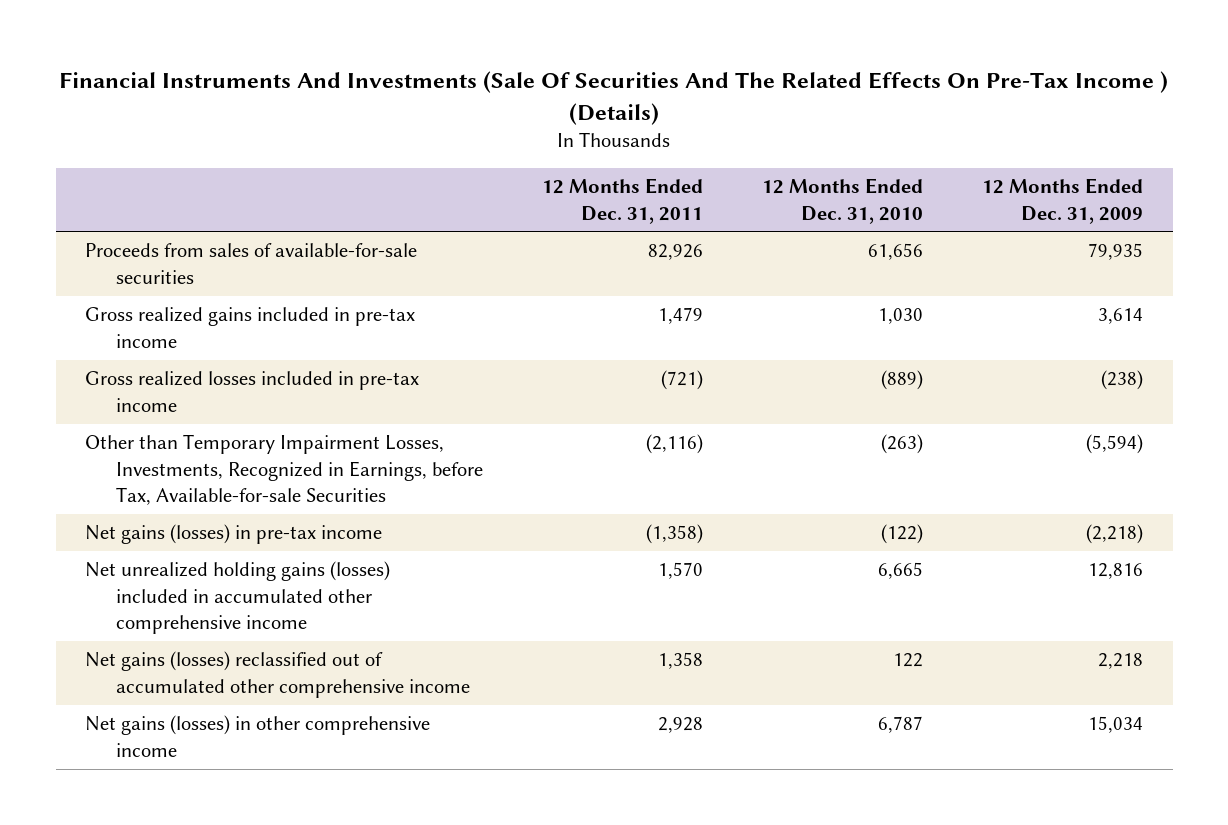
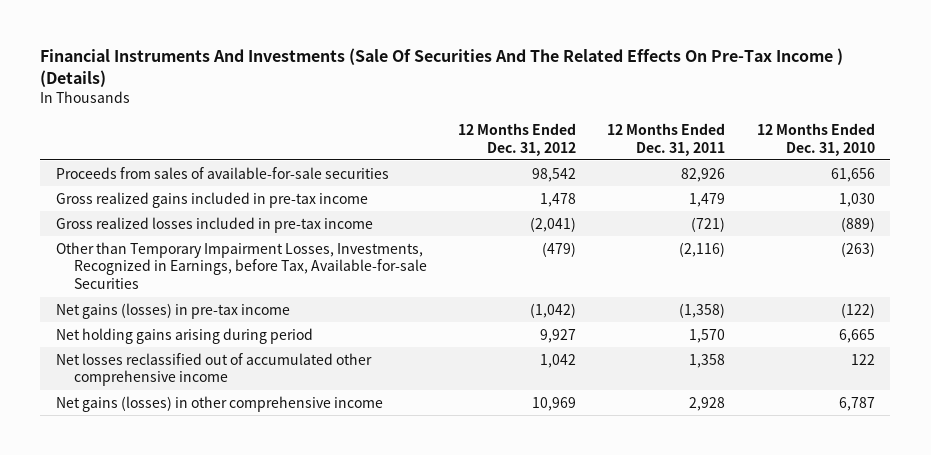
[982,178,1144,224] 12 Months Ended Dec. 31, 2009 -> none
none -> [458,122,577,156] 12 Months Ended Dec. 31, 2012
[85,561,391,634] Net unrealized holding gains (losses) included in accumulated other comprehensive income -> [55,327,313,344] Net holding gains arising during period
[85,651,471,698] Net gains (losses) reclassified out of accumulated other comprehensive income -> [55,352,372,387] Net losses reclassified out of accumulated other comprehensive income

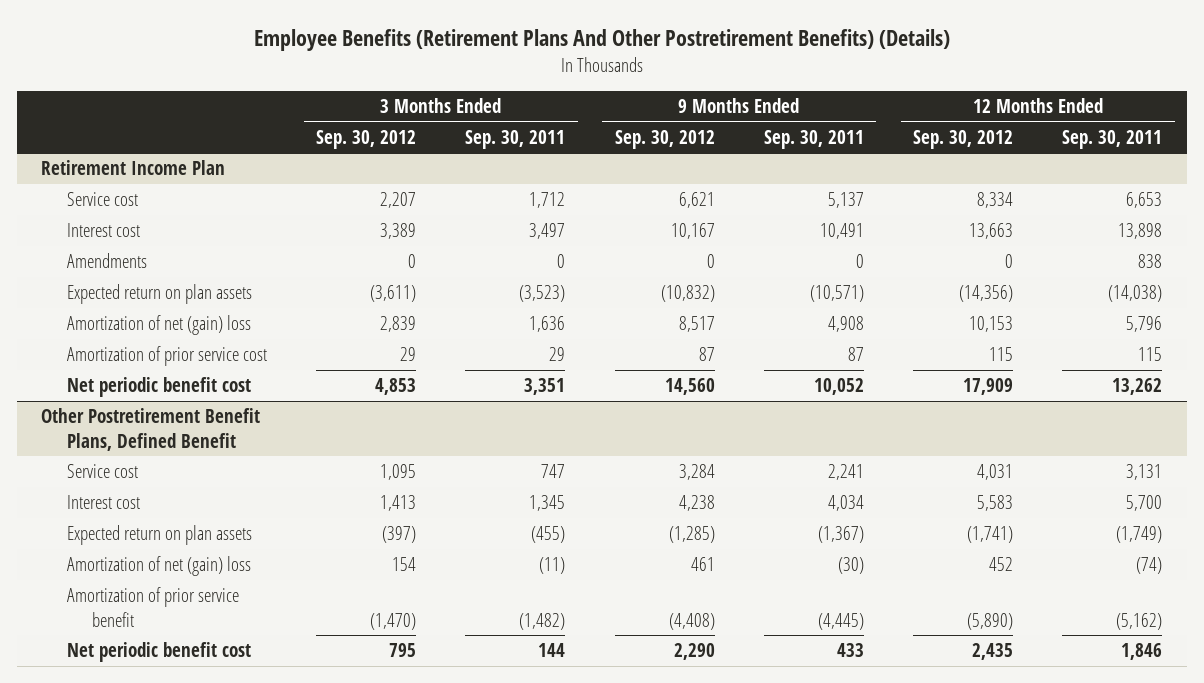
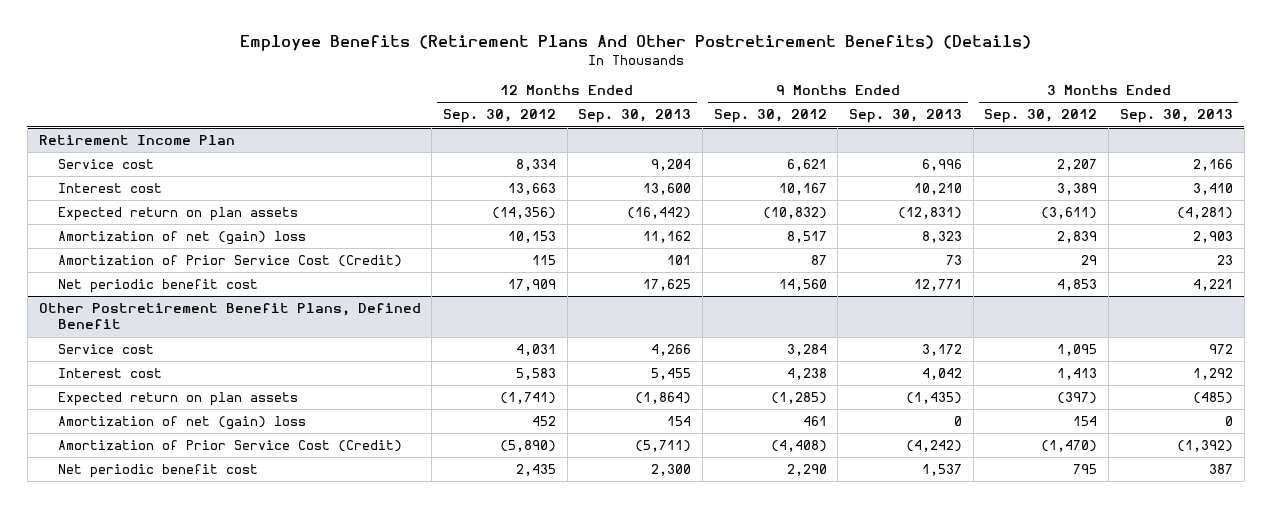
[465,129,566,149] Sep. 30, 2011 -> none
[763,129,864,149] Sep. 30, 2011 -> none
[1062,129,1163,149] Sep. 30, 2011 -> none
none -> [578,109,692,124] Sep. 30, 2013
none -> [849,109,963,124] Sep. 30, 2013
none -> [1119,109,1233,124] Sep. 30, 2013
[66,253,147,269] Amendments -> none
[66,346,267,367] Amortization of prior service cost -> [58,255,403,268] Amortization of Prior Service Cost (Credit)
[66,587,239,627] Amortization of prior service benefit -> [58,440,403,453] Amortization of Prior Service Cost (Credit)

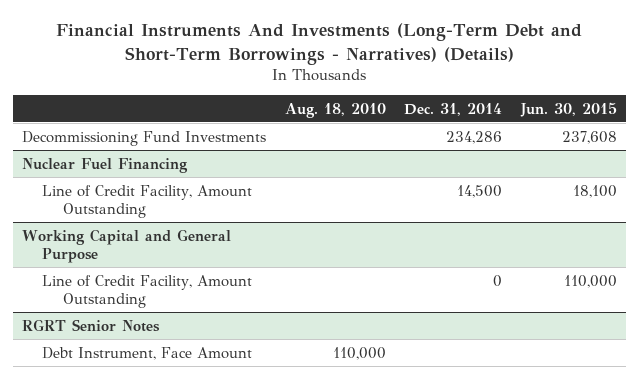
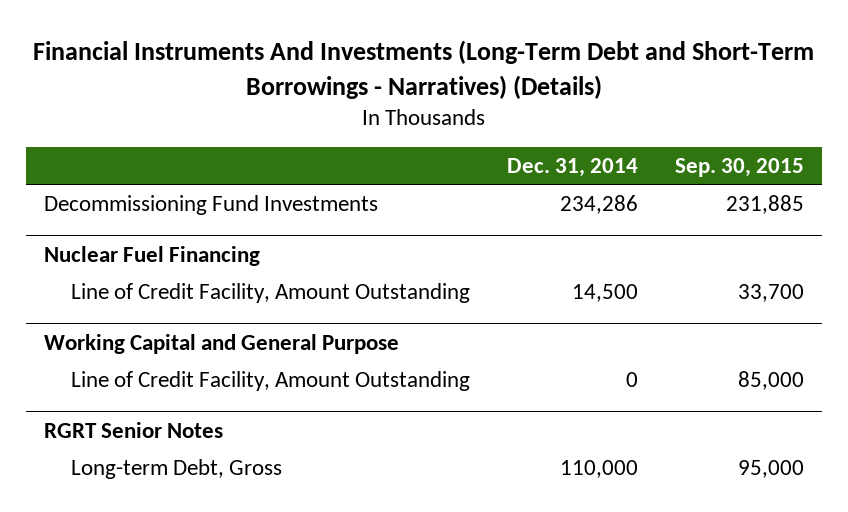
[284,102,386,118] Aug. 18, 2010 -> none
[519,101,617,117] Jun. 30, 2015 -> none
none -> [674,158,804,178] Sep. 30, 2015
[42,346,253,360] Debt Instrument, Face Amount -> none
none -> [71,458,283,479] Long-term Debt, Gross

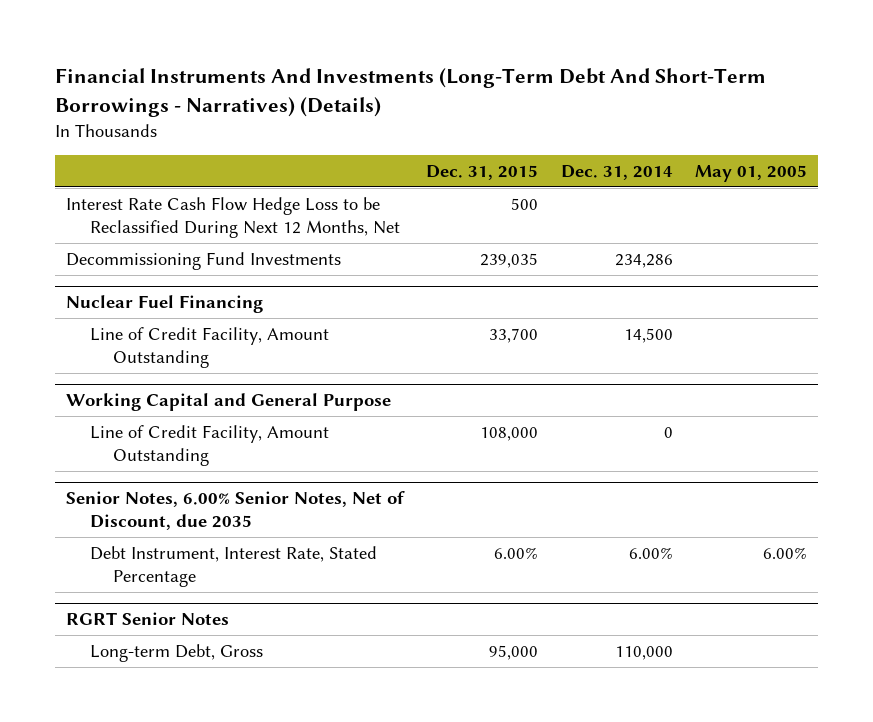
[32,40,814,99] Financial Instruments And Investments (Long-Term Debt and Short-Term Borrowings - Narratives) (Details) -> [54,68,766,117] Financial Instruments And Investments (Long-Term Debt And Short-Term Borrowings - Narratives) (Details)
[674,158,804,178] Sep. 30, 2015 -> none
none -> [426,165,539,181] Dec. 31, 2015
none -> [694,165,807,183] May 01, 2005
none -> [65,196,400,238] Interest Rate Cash Flow Hedge Loss to be Reclassified During Next 12 Months, Net
none -> [65,491,405,531] Senior Notes, 6.00% Senior Notes, Net of Discount, due 2035
none -> [89,545,377,587] Debt Instrument, Interest Rate, Stated Percentage

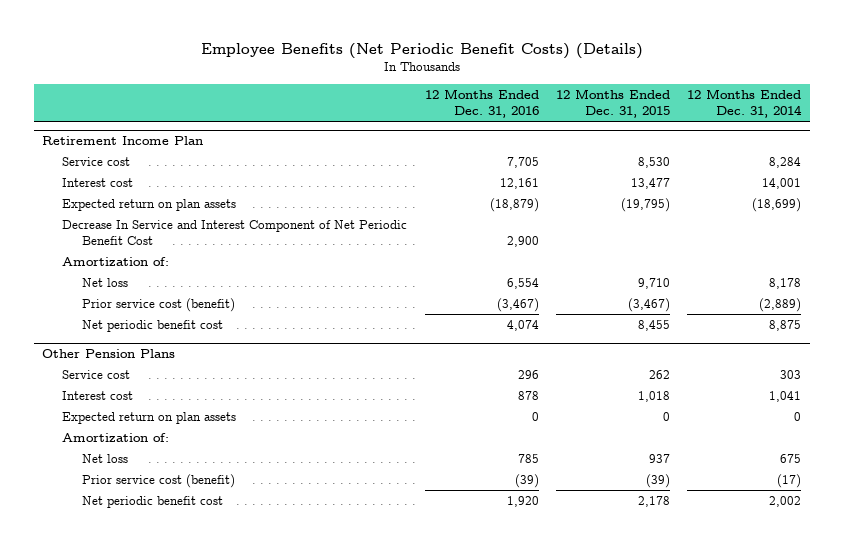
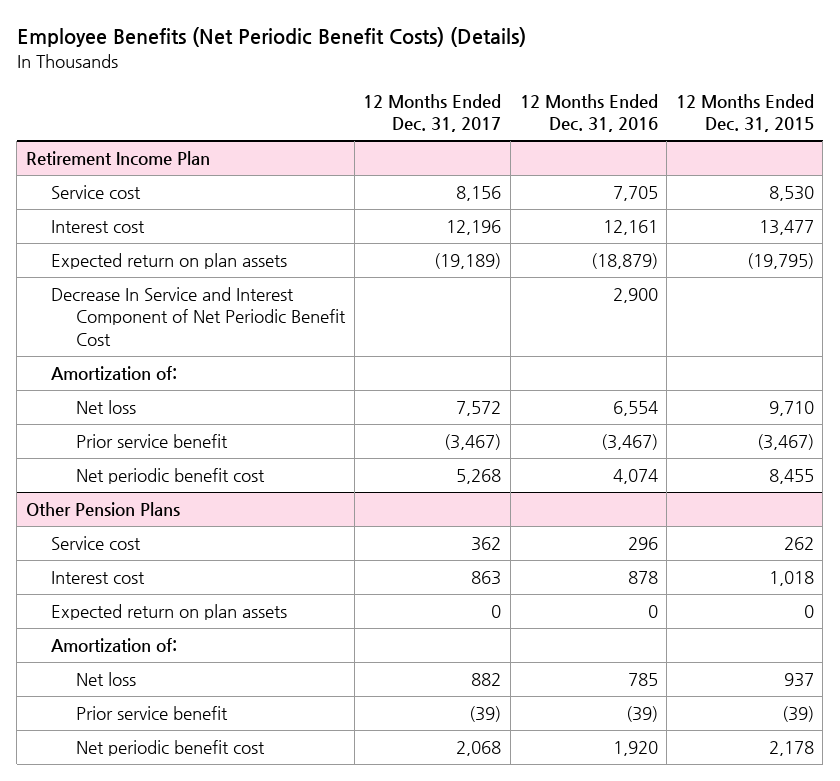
[687,88,803,118] 12 Months Ended Dec. 31, 2014 -> none
none -> [363,93,502,133] 12 Months Ended Dec. 31, 2017
[82,298,236,313] Prior service cost (benefit) -> [76,434,229,449] Prior service benefit
[82,474,236,489] Prior service cost (benefit) -> [76,706,229,721] Prior service benefit

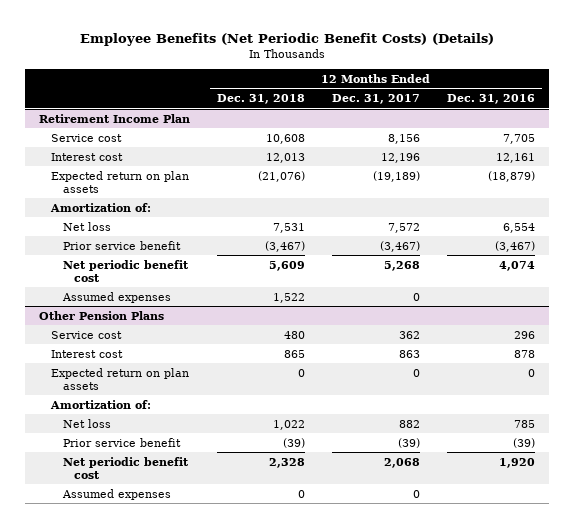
[675,93,814,133] 12 Months Ended Dec. 31, 2015 -> none
none -> [216,94,305,105] Dec. 31, 2018
[50,287,347,346] Decrease In Service and Interest Component of Net Periodic Benefit Cost -> none
none -> [61,291,171,303] Assumed expenses
none -> [61,488,171,500] Assumed expenses

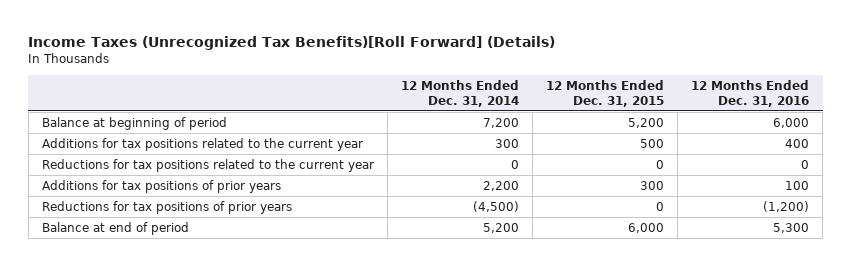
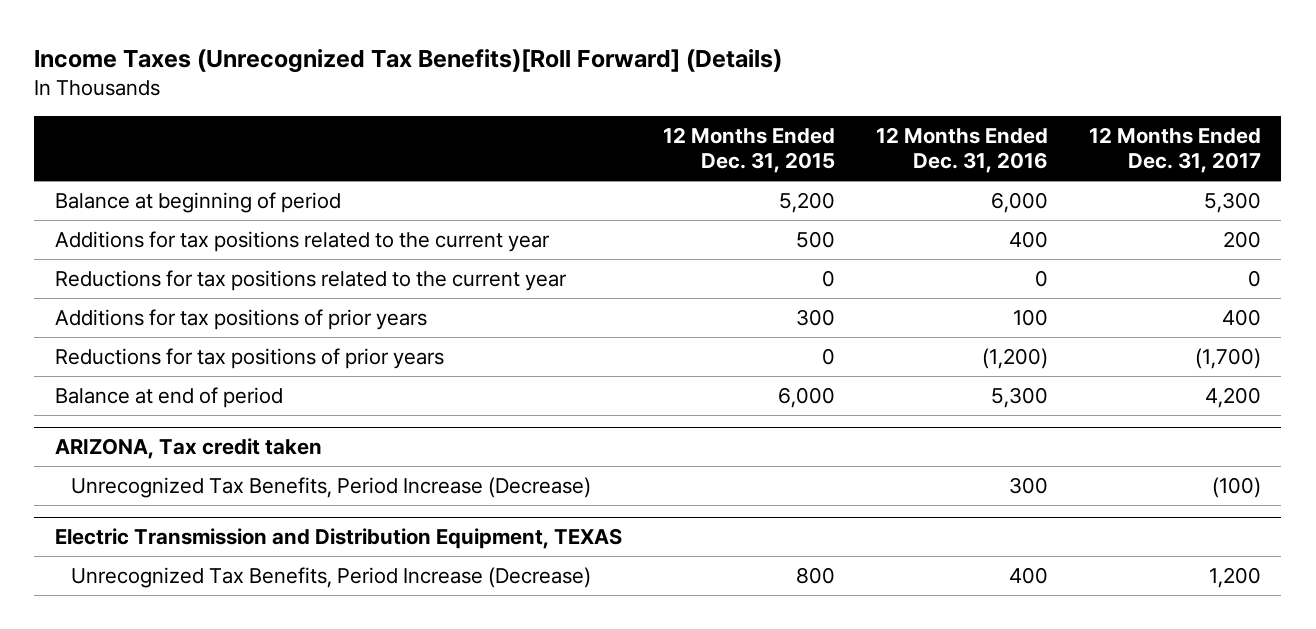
[401,80,520,107] 12 Months Ended Dec. 31, 2014 -> none
none -> [1088,127,1261,174] 12 Months Ended Dec. 31, 2017
none -> [54,438,322,460] ARIZONA, Tax credit taken
none -> [70,476,591,498] Unrecognized Tax Benefits, Period Increase (Decrease)
none -> [54,528,622,550] Electric Transmission and Distribution Equipment, TEXAS
none -> [70,566,591,588] Unrecognized Tax Benefits, Period Increase (Decrease)

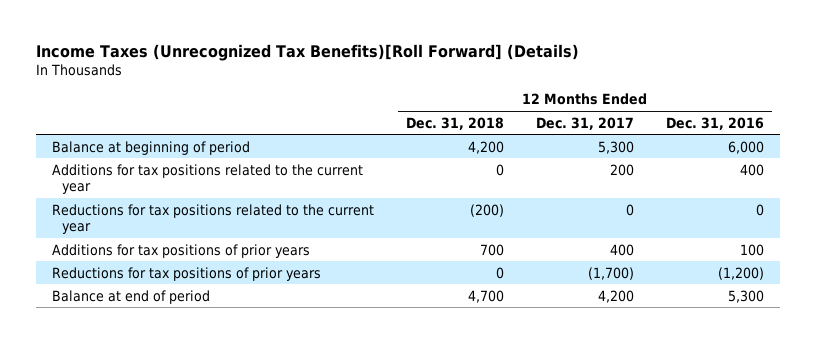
[662,127,835,174] 12 Months Ended Dec. 31, 2015 -> none
none -> [405,116,504,130] Dec. 31, 2018
[54,438,322,460] ARIZONA, Tax credit taken -> none
[70,476,591,498] Unrecognized Tax Benefits, Period Increase (Decrease) -> none
[54,528,622,550] Electric Transmission and Distribution Equipment, TEXAS -> none
[70,566,591,588] Unrecognized Tax Benefits, Period Increase (Decrease) -> none

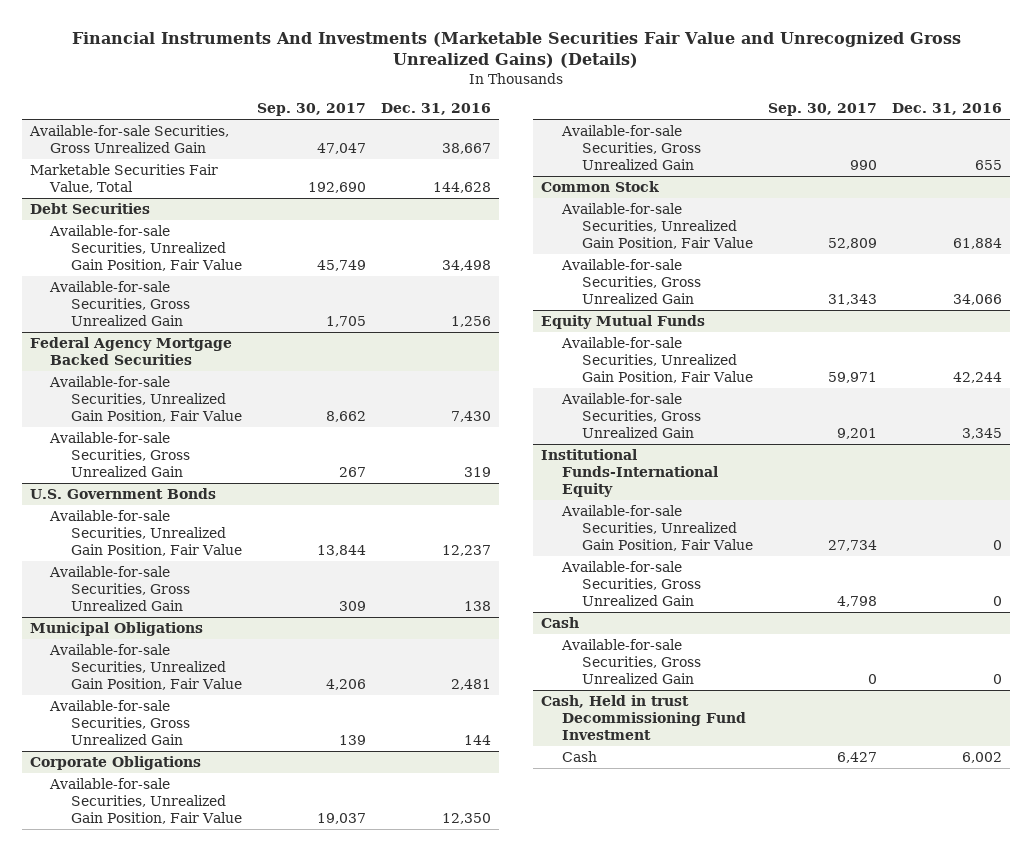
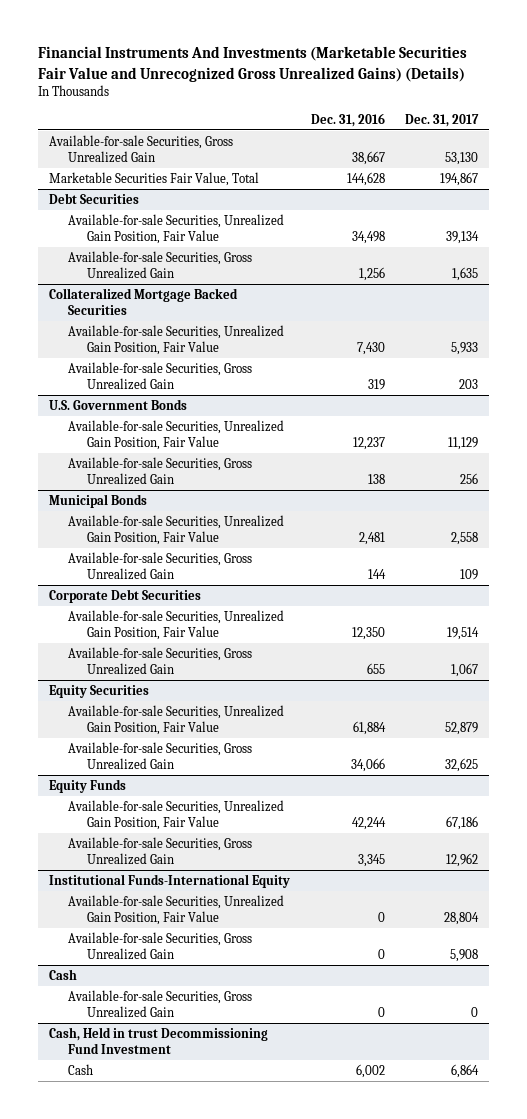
[257,103,367,117] Sep. 30, 2017 -> none
none -> [405,113,480,127] Dec. 31, 2017
[29,336,232,366] Federal Agency Mortgage Backed Securities -> [48,287,238,316] Collateralized Mortgage Backed Securities
[29,621,203,636] Municipal Obligations -> [48,493,147,508] Municipal Bonds
[29,755,201,770] Corporate Obligations -> [48,588,201,603] Corporate Debt Securities
[540,180,659,192] Common Stock -> [48,684,149,698] Equity Securities
[540,314,705,329] Equity Mutual Funds -> [48,778,126,793] Equity Funds

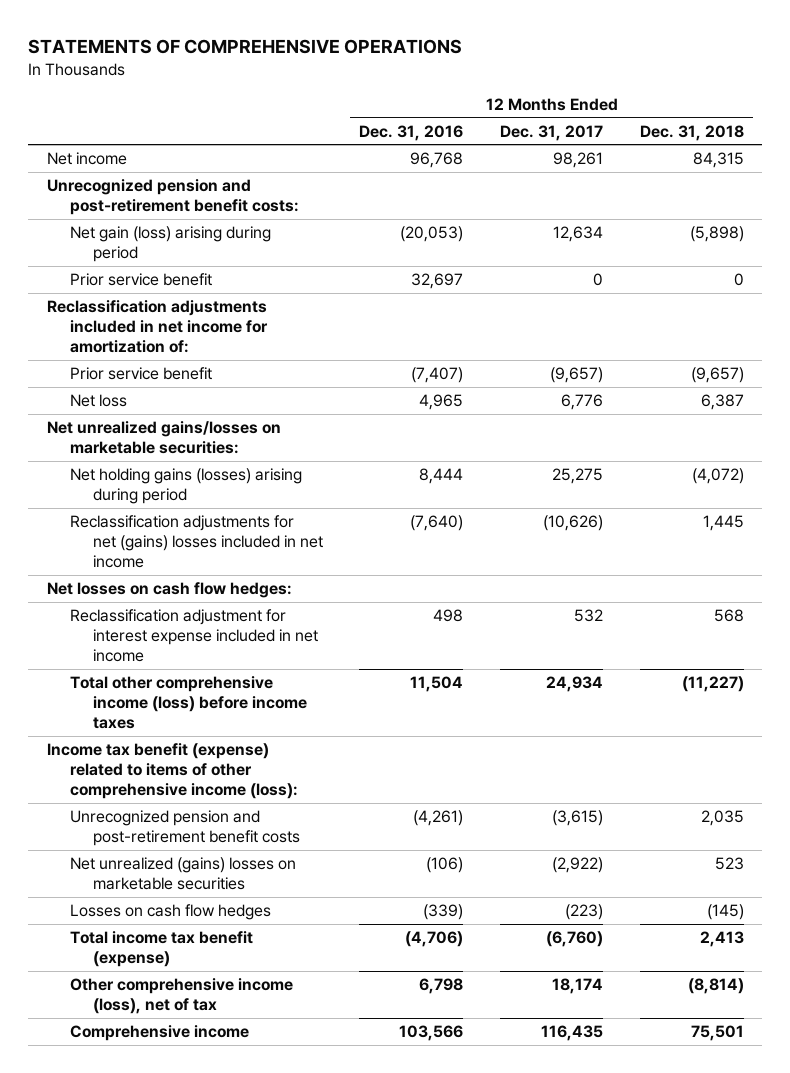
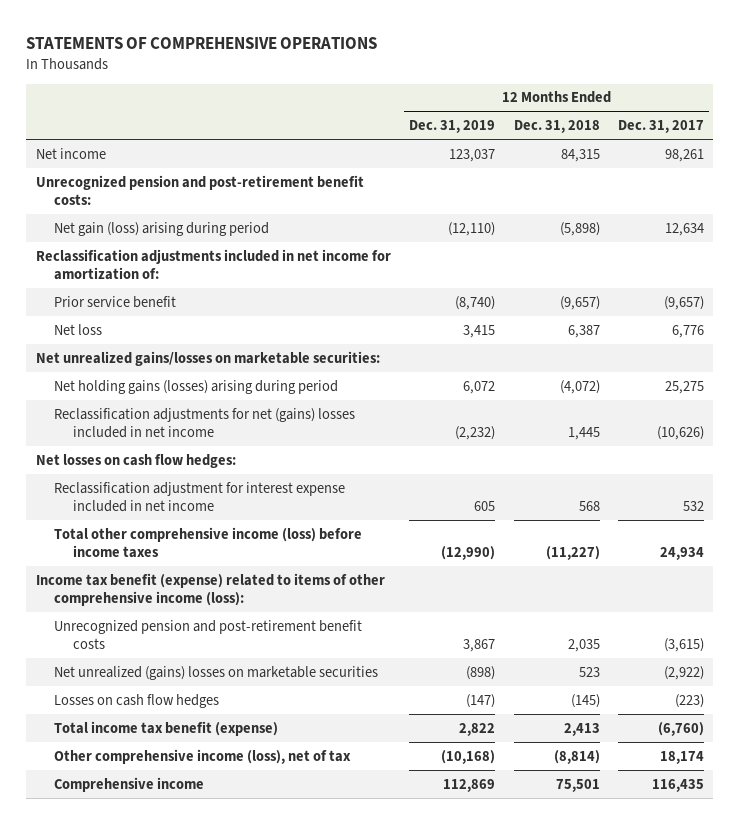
[359,124,464,141] Dec. 31, 2016 -> none
none -> [409,120,496,134] Dec. 31, 2019
[69,272,212,286] Prior service benefit -> none

